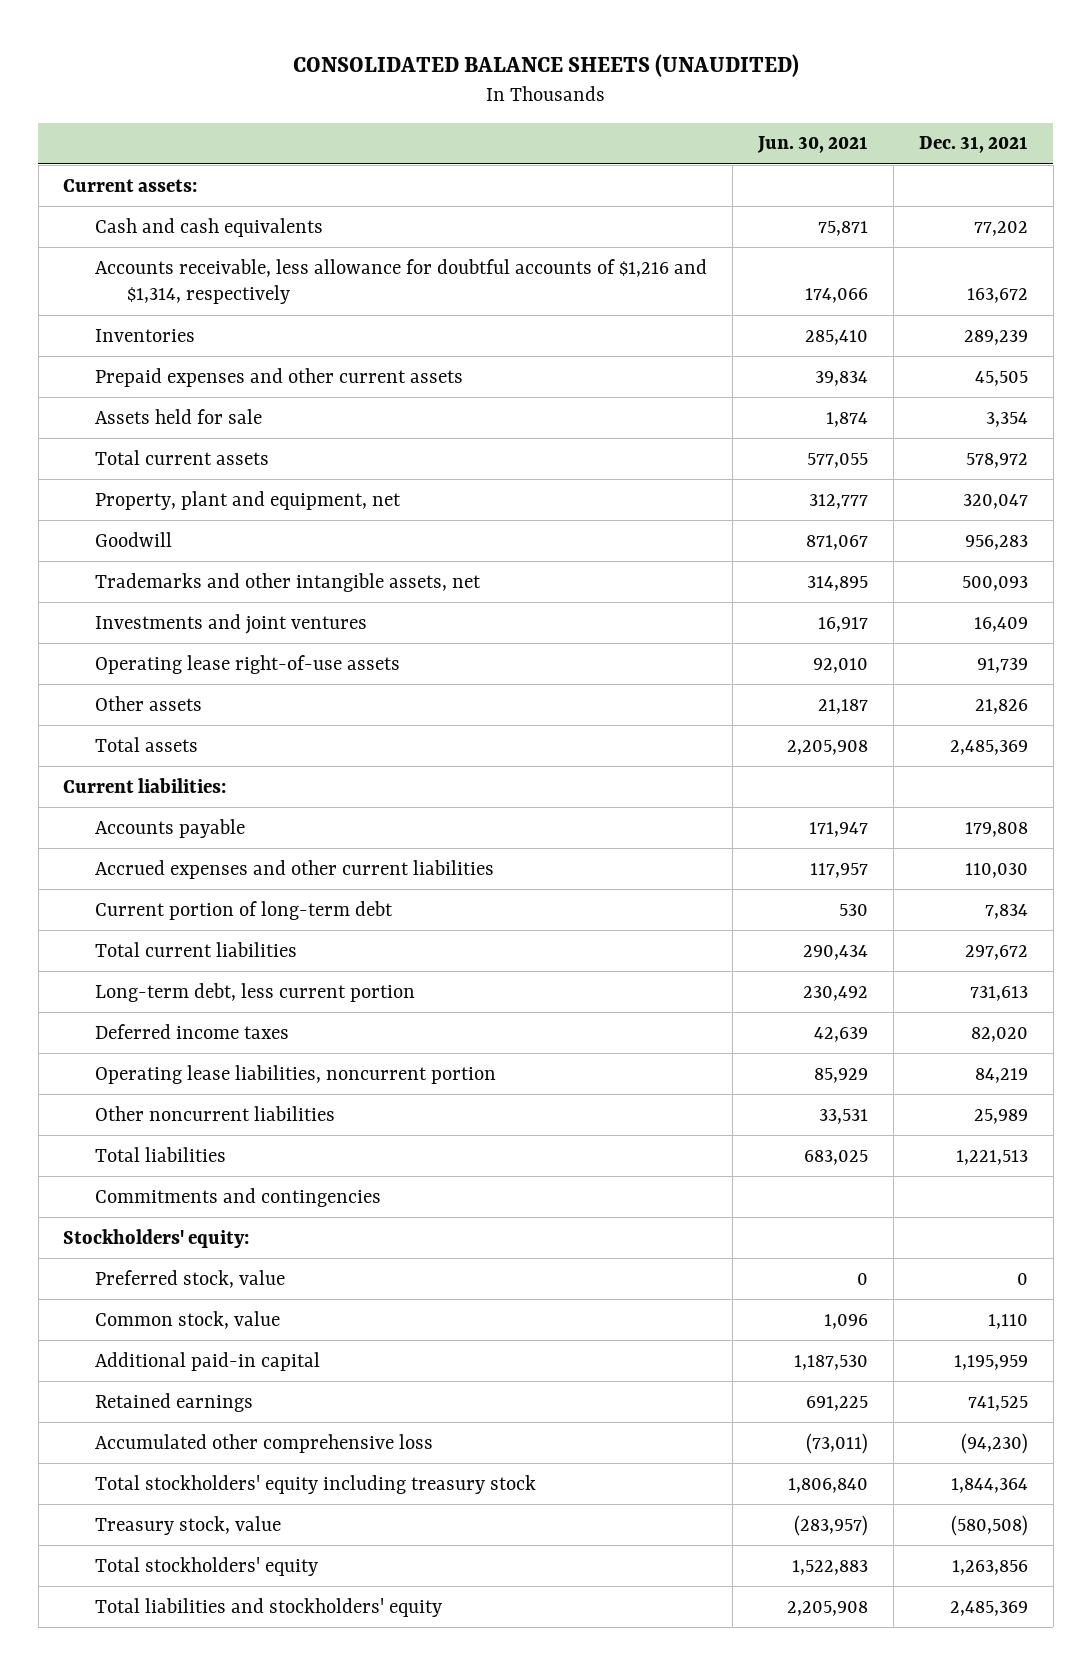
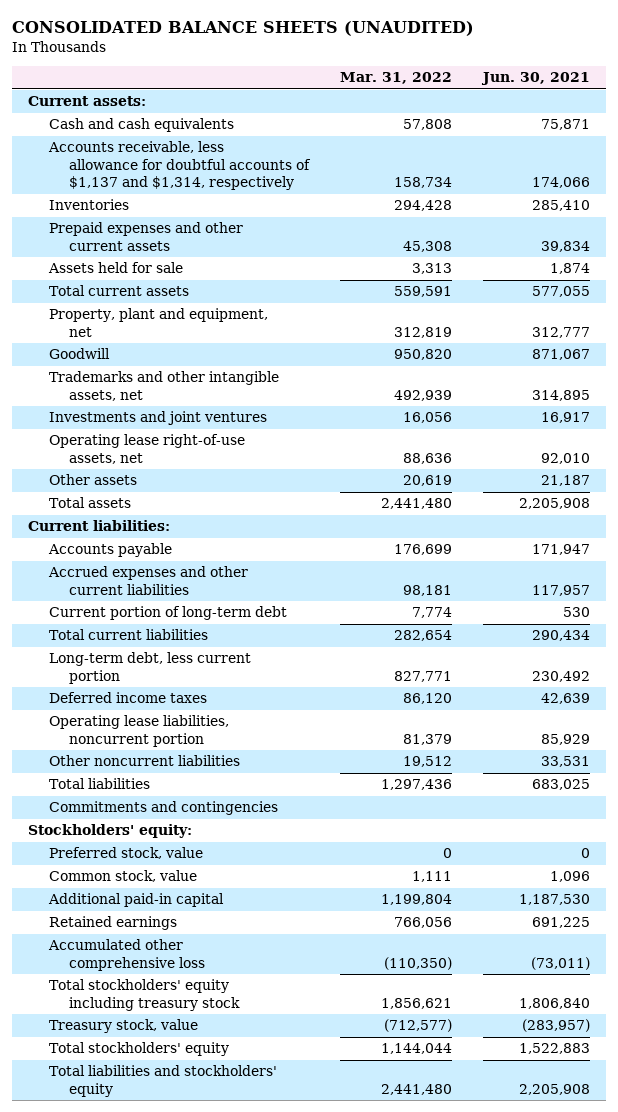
[918,136,1028,154] Dec. 31, 2021 -> none
none -> [340,71,453,84] Mar. 31, 2022
[95,258,708,305] Accounts receivable, less allowance for doubtful accounts of $1,216 and $1,314, respectively -> [47,141,312,191] Accounts receivable, less allowance for doubtful accounts of $1,137 and $1,314, respectively
[95,654,401,674] Operating lease right-of-use assets -> [48,434,245,464] Operating lease right-of-use assets, net

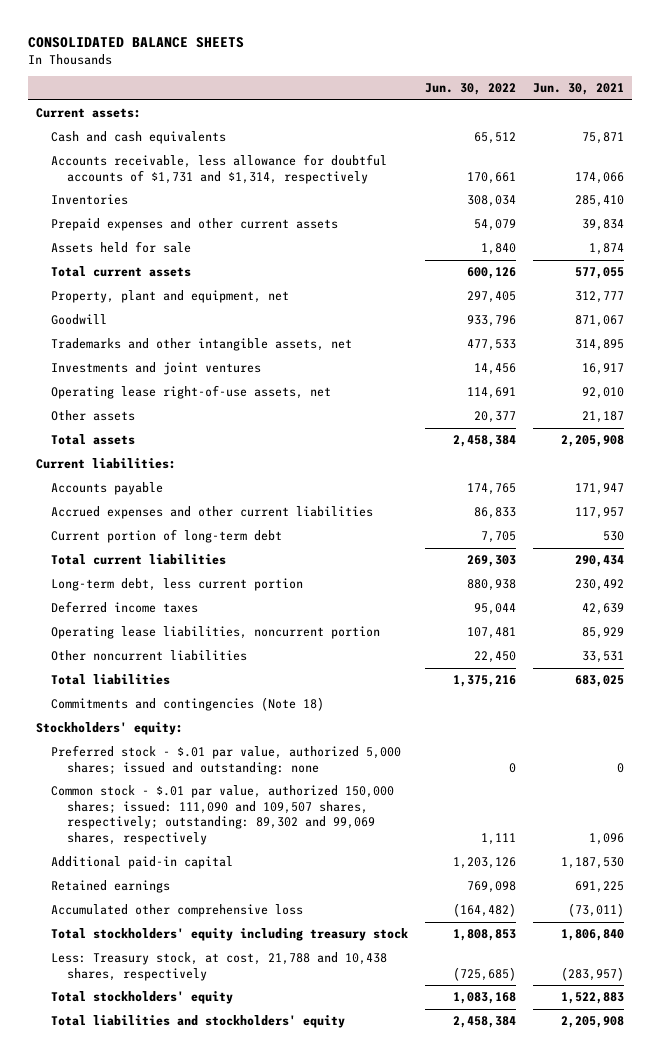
[12,21,475,37] CONSOLIDATED BALANCE SHEETS (UNAUDITED) -> [27,36,244,48] CONSOLIDATED BALANCE SHEETS
[340,71,453,84] Mar. 31, 2022 -> none
none -> [424,83,516,96] Jun. 30, 2022
[47,141,312,191] Accounts receivable, less allowance for doubtful accounts of $1,137 and $1,314, respectively -> [51,154,388,184] Accounts receivable, less allowance for doubtful accounts of $1,731 and $1,314, respectively
[48,801,278,816] Commitments and contingencies -> [51,697,325,712] Commitments and contingencies (Note 18)
[48,847,203,860] Preferred stock, value -> [51,745,402,775] Preferred stock - $.01 par value, authorized 5,000 shares; issued and outstanding: none
[48,870,197,883] Common stock, value -> [51,785,395,846] Common stock - $.01 par value, authorized 150,000 shares; issued: 111,090 and 109,507 shares, respectively; outstanding: 89,302 and 99,069 shares, respectively
[48,1019,198,1034] Treasury stock, value -> [51,952,388,981] Less: Treasury stock, at cost, 21,788 and 10,438 shares, respectively

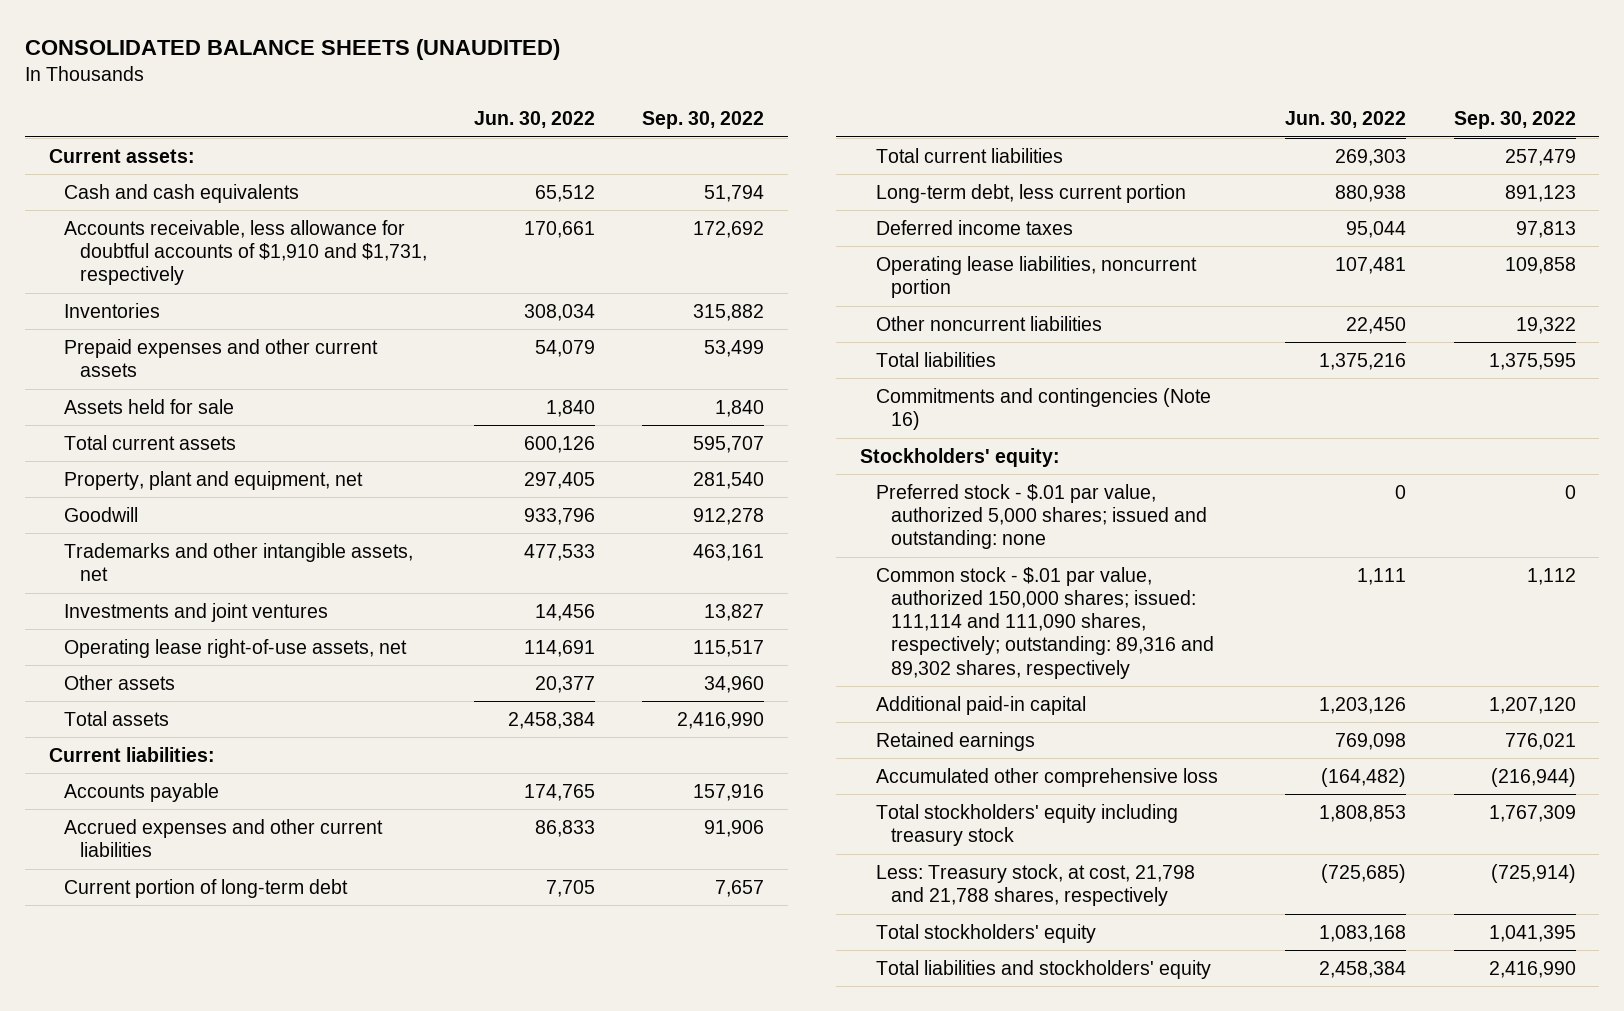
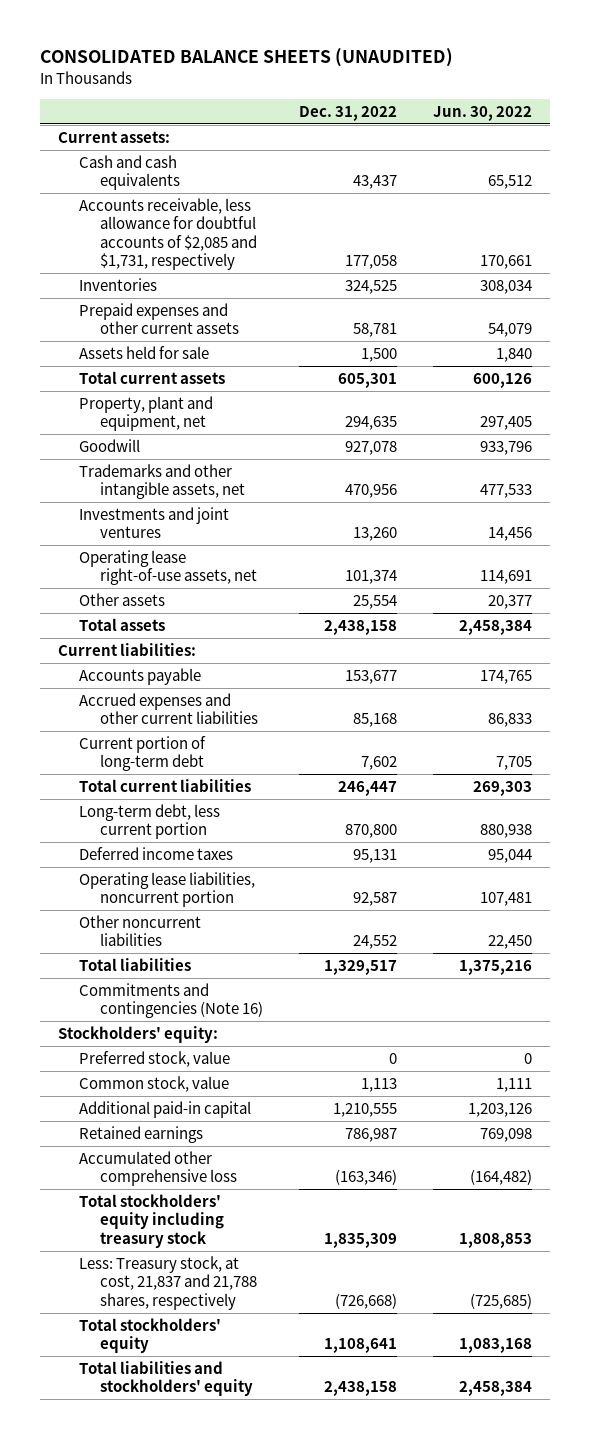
[642,111,765,130] Sep. 30, 2022 -> none
none -> [298,105,397,121] Dec. 31, 2022
[64,219,428,286] Accounts receivable, less allowance for doubtful accounts of $1,910 and $1,731, respectively -> [78,197,257,271] Accounts receivable, less allowance for doubtful accounts of $2,085 and $1,731, respectively
[875,483,1208,550] Preferred stock - $.01 par value, authorized 5,000 shares; issued and outstanding: none -> [78,1050,230,1067] Preferred stock, value
[875,566,1215,679] Common stock - $.01 par value, authorized 150,000 shares; issued: 111,114 and 111,090 shares, respectively; outstanding: 89,316 and 89,302 shares, respectively -> [78,1075,229,1092] Common stock, value
[875,863,1195,907] Less: Treasury stock, at cost, 21,798 and 21,788 shares, respectively -> [78,1255,257,1310] Less: Treasury stock, at cost, 21,837 and 21,788 shares, respectively

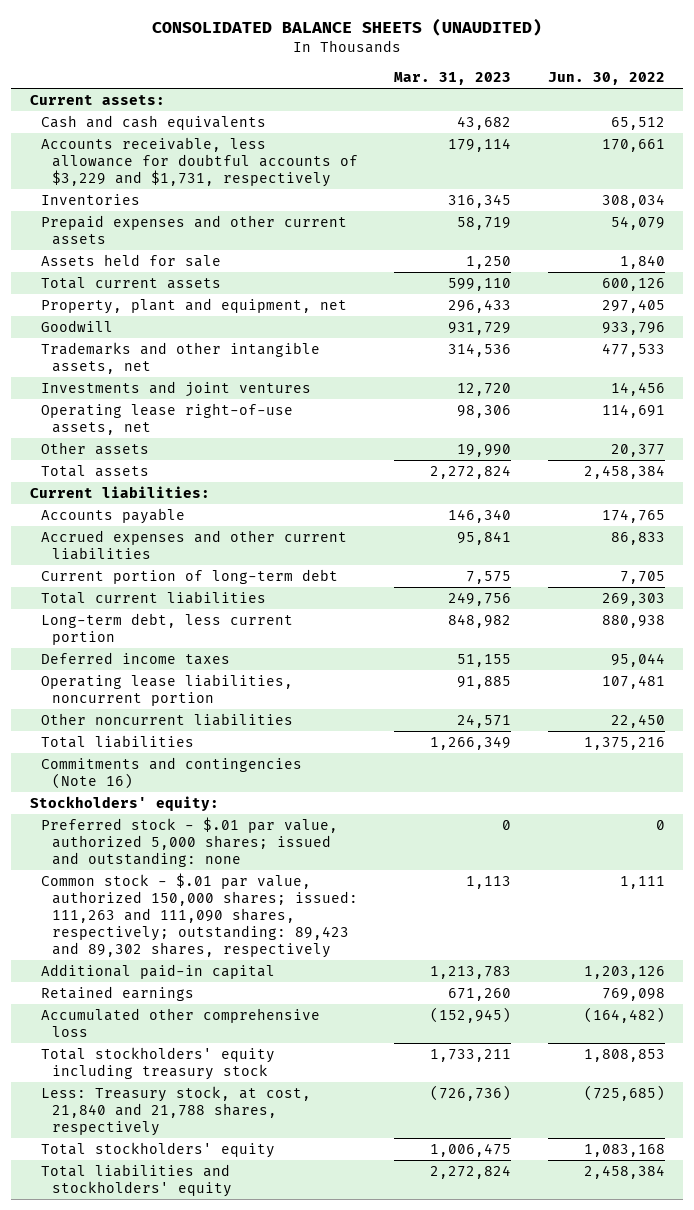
[298,105,397,121] Dec. 31, 2022 -> none
none -> [394,72,512,86] Mar. 31, 2023
[78,197,257,271] Accounts receivable, less allowance for doubtful accounts of $2,085 and $1,731, respectively -> [40,136,359,187] Accounts receivable, less allowance for doubtful accounts of $3,229 and $1,731, respectively
[78,1050,230,1067] Preferred stock, value -> [40,816,338,867] Preferred stock - $.01 par value, authorized 5,000 shares; issued and outstanding: none
[78,1075,229,1092] Common stock, value -> [40,872,359,958] Common stock - $.01 par value, authorized 150,000 shares; issued: 111,263 and 111,090 shares, respectively; outstanding: 89,423 and 89,302 shares, respectively
[78,1255,257,1310] Less: Treasury stock, at cost, 21,837 and 21,788 shares, respectively -> [40,1085,311,1136] Less: Treasury stock, at cost, 21,840 and 21,788 shares, respectively

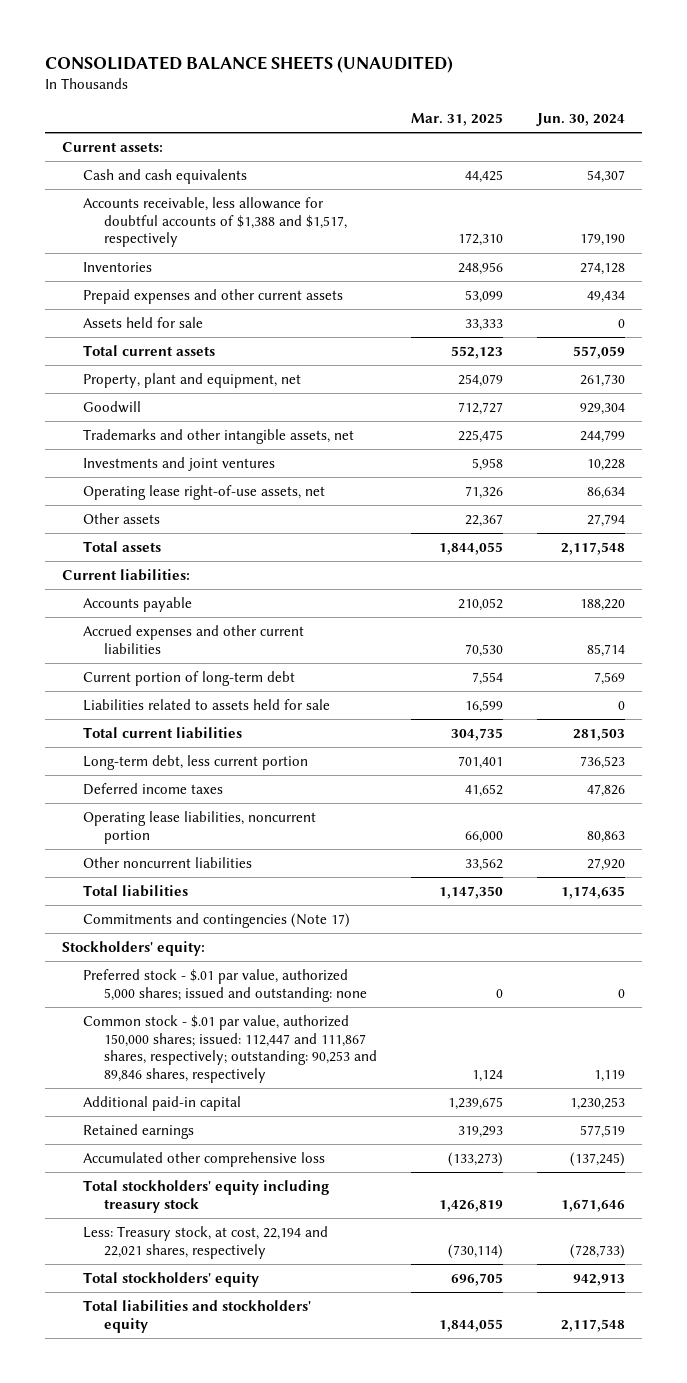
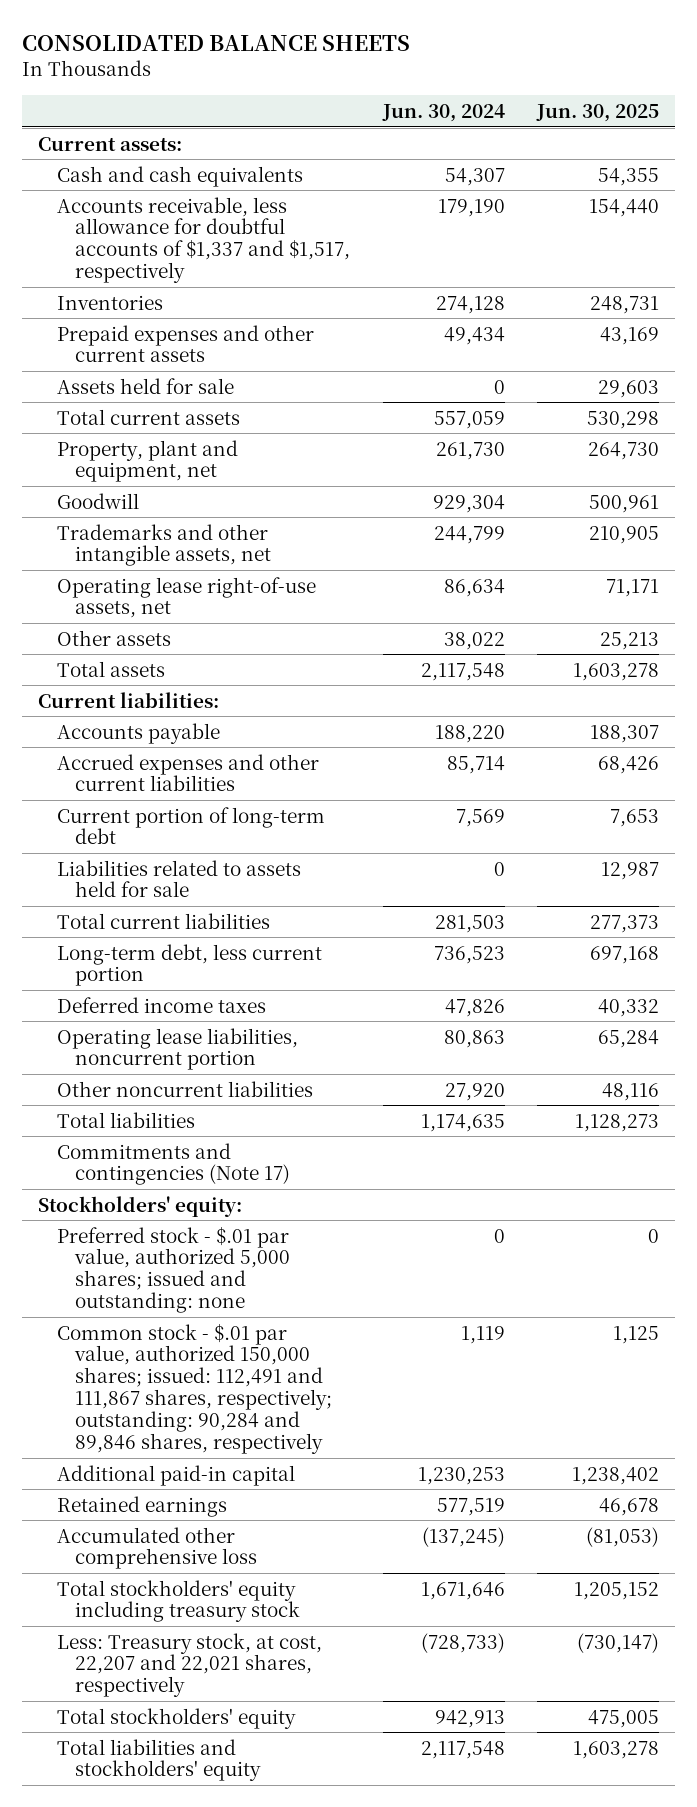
[45,55,454,73] CONSOLIDATED BALANCE SHEETS (UNAUDITED) -> [21,35,410,52] CONSOLIDATED BALANCE SHEETS
[411,113,504,127] Mar. 31, 2025 -> none
none -> [536,103,660,122] Jun. 30, 2025
[83,196,348,248] Accounts receivable, less allowance for doubtful accounts of $1,388 and $1,517, respectively -> [56,196,351,284] Accounts receivable, less allowance for doubtful accounts of $1,337 and $1,517, respectively
[83,456,276,471] Investments and joint ventures -> none
[586,513,625,527] 27,794 -> [443,631,505,650] 38,022
[83,1014,378,1084] Common stock - $.01 par value, authorized 150,000 shares; issued: 112,447 and 111,867 shares, respectively; outstanding: 90,253 and 89,846 shares, respectively -> [56,1323,333,1454] Common stock - $.01 par value, authorized 150,000 shares; issued: 112,491 and 111,867 shares, respectively; outstanding: 90,284 and 89,846 shares, respectively
[83,1225,329,1259] Less: Treasury stock, at cost, 22,194 and 22,021 shares, respectively -> [56,1632,322,1698] Less: Treasury stock, at cost, 22,207 and 22,021 shares, respectively

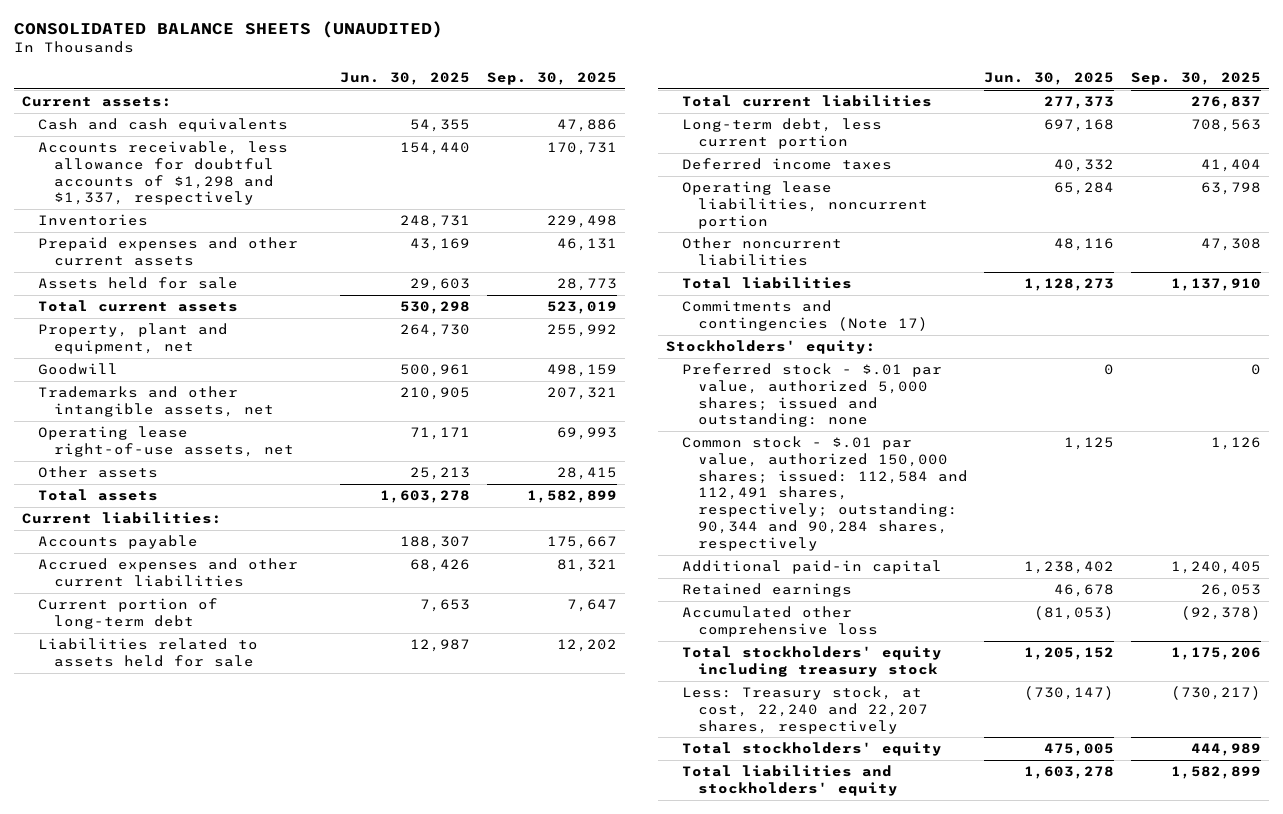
[21,35,410,52] CONSOLIDATED BALANCE SHEETS -> [13,21,443,39] CONSOLIDATED BALANCE SHEETS (UNAUDITED)
[381,103,505,122] Jun. 30, 2024 -> none
none -> [486,71,617,85] Sep. 30, 2025
[56,196,351,284] Accounts receivable, less allowance for doubtful accounts of $1,337 and $1,517, respectively -> [37,141,288,206] Accounts receivable, less allowance for doubtful accounts of $1,298 and $1,337, respectively
[56,1323,333,1454] Common stock - $.01 par value, authorized 150,000 shares; issued: 112,491 and 111,867 shares, respectively; outstanding: 90,284 and 89,846 shares, respectively -> [682,436,969,551] Common stock - $.01 par value, authorized 150,000 shares; issued: 112,584 and 112,491 shares, respectively; outstanding: 90,344 and 90,284 shares, respectively
[56,1632,322,1698] Less: Treasury stock, at cost, 22,207 and 22,021 shares, respectively -> [682,686,929,734] Less: Treasury stock, at cost, 22,240 and 22,207 shares, respectively

